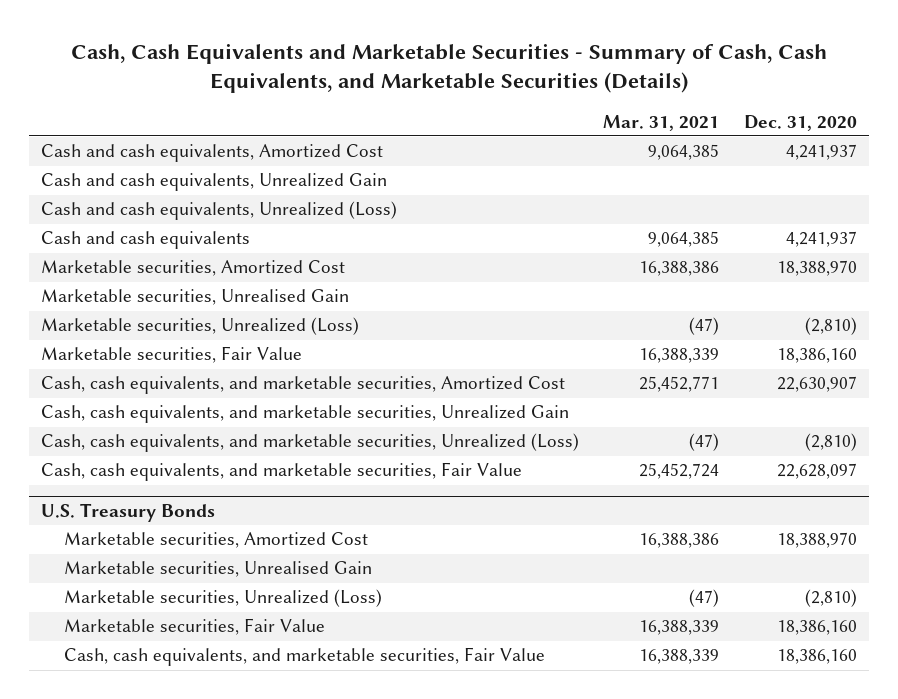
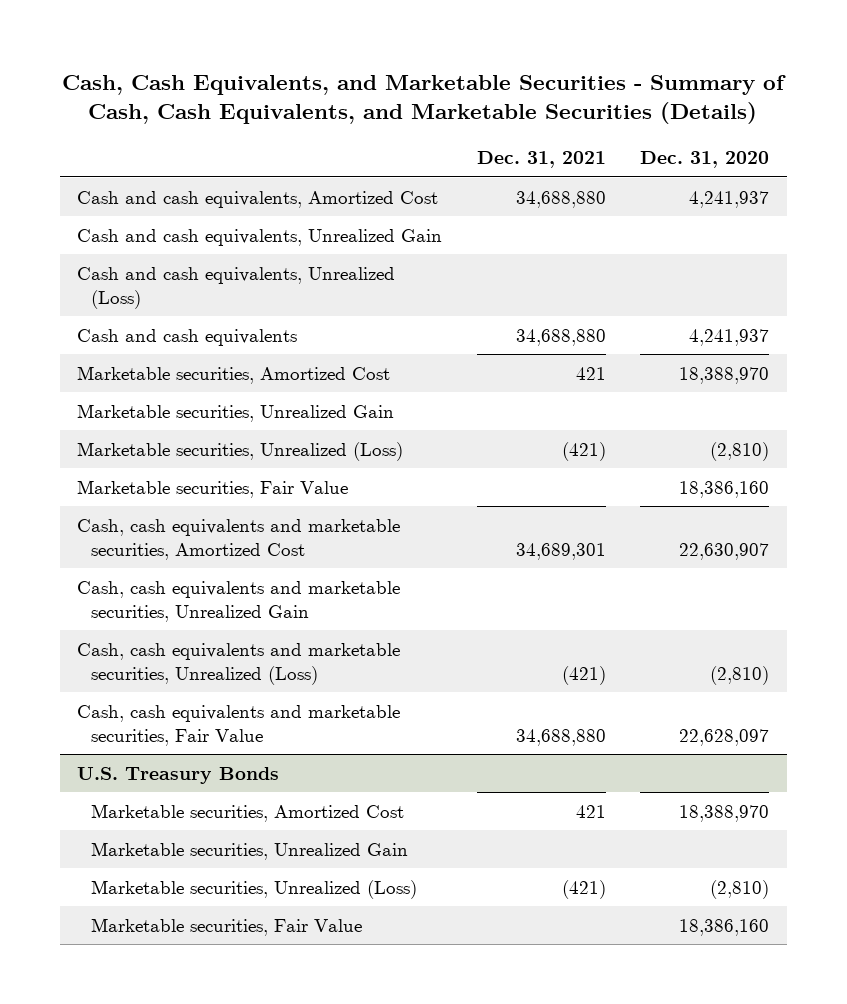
[70,42,827,94] Cash, Cash Equivalents and Marketable Securities - Summary of Cash, Cash Equivalents, and Marketable Securities (Details) -> [62,74,787,125] Cash, Cash Equivalents, and Marketable Securities - Summary of Cash, Cash Equivalents, and Marketable Securities (Details)
[603,114,720,131] Mar. 31, 2021 -> none
none -> [476,151,606,169] Dec. 31, 2021
[41,289,350,306] Marketable securities, Unrealised Gain -> [77,403,395,422] Marketable securities, Unrealized Gain
[41,376,566,395] Cash, cash equivalents, and marketable securities, Amortized Cost -> [77,518,401,560] Cash, cash equivalents and marketable securities, Amortized Cost
[41,405,570,424] Cash, cash equivalents, and marketable securities, Unrealized Gain -> [77,580,401,622] Cash, cash equivalents and marketable securities, Unrealized Gain
[41,433,580,453] Cash, cash equivalents, and marketable securities, Unrealized (Loss) -> [77,642,401,685] Cash, cash equivalents and marketable securities, Unrealized (Loss)
[41,462,523,482] Cash, cash equivalents, and marketable securities, Fair Value -> [77,704,401,746] Cash, cash equivalents and marketable securities, Fair Value
[64,561,373,578] Marketable securities, Unrealised Gain -> [91,841,409,860] Marketable securities, Unrealized Gain
[64,647,546,667] Cash, cash equivalents, and marketable securities, Fair Value -> none

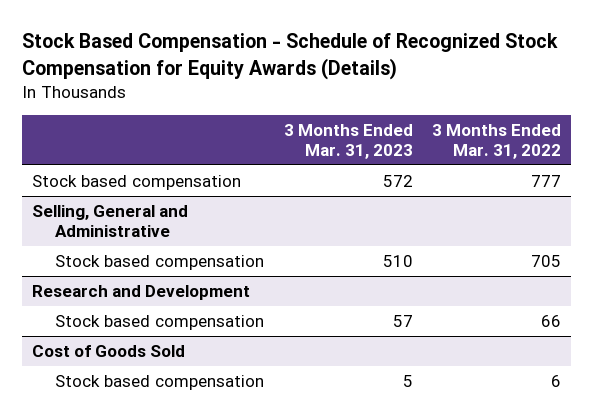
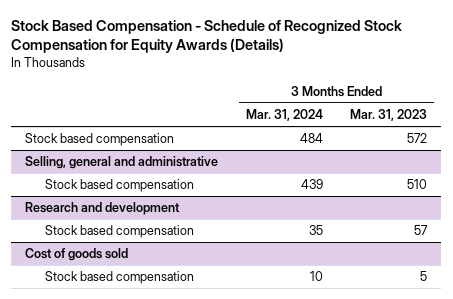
[432,123,562,159] 3 Months Ended Mar. 31, 2022 -> none
none -> [245,108,323,121] Mar. 31, 2024
[31,205,188,237] Selling, General and Administrative -> [25,156,219,170] Selling, general and administrative
[31,285,250,301] Research and Development -> [25,202,181,216] Research and development
[31,345,185,358] Cost of Goods Sold -> [25,248,129,262] Cost of goods sold

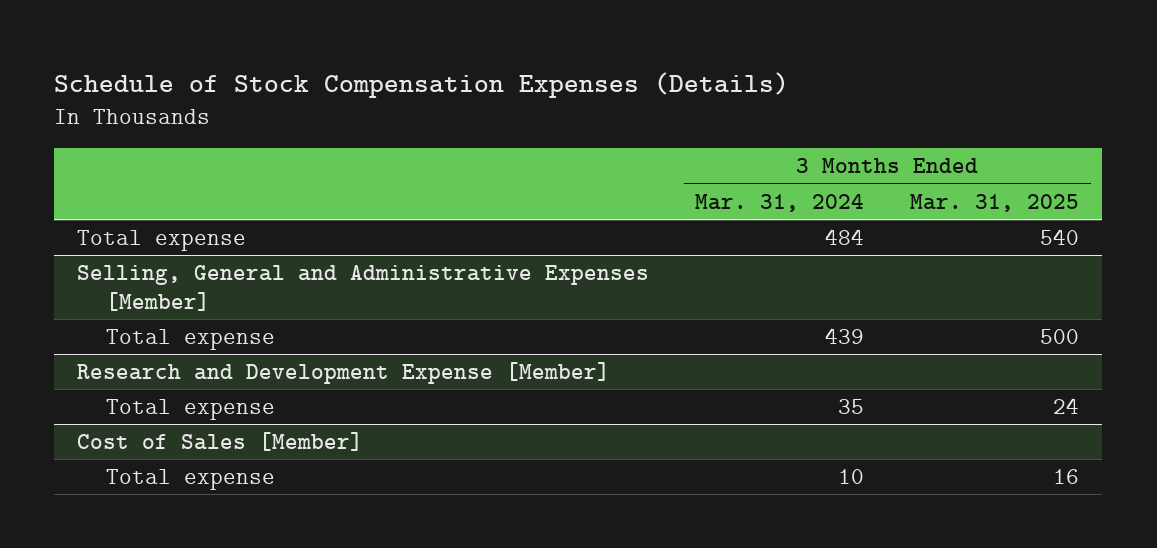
[11,19,403,54] Stock Based Compensation - Schedule of Recognized Stock Compensation for Equity Awards (Details) -> [54,71,790,98] Schedule of Stock Compensation Expenses (Details)
[350,108,428,121] Mar. 31, 2023 -> none
none -> [910,193,1080,212] Mar. 31, 2025
[45,225,195,239] Stock based compensation -> none
[45,271,195,285] Stock based compensation -> none
[25,133,175,147] Stock based compensation -> [77,230,247,252] Total expense
[25,156,219,170] Selling, general and administrative -> [77,265,650,311] Selling, General and Administrative Expenses [Member]
[45,179,195,193] Stock based compensation -> [106,329,276,351] Total expense
[25,202,181,216] Research and development -> [77,362,611,385] Research and Development Expense [Member]
none -> [106,399,276,421] Total expense
[25,248,129,262] Cost of goods sold -> [77,432,364,452] Cost of Sales [Member]
none -> [106,469,276,491] Total expense

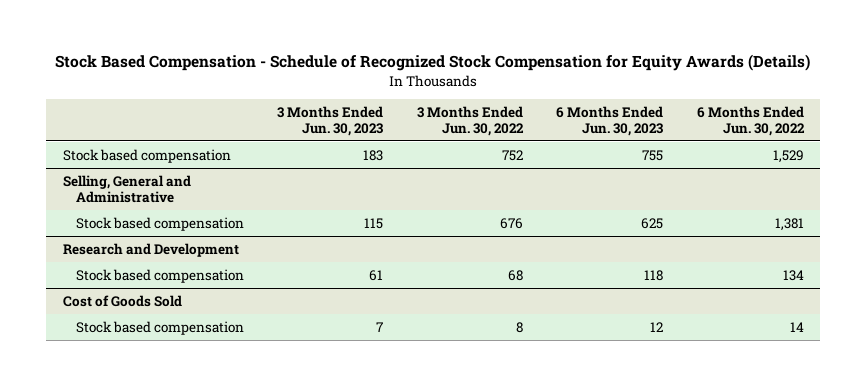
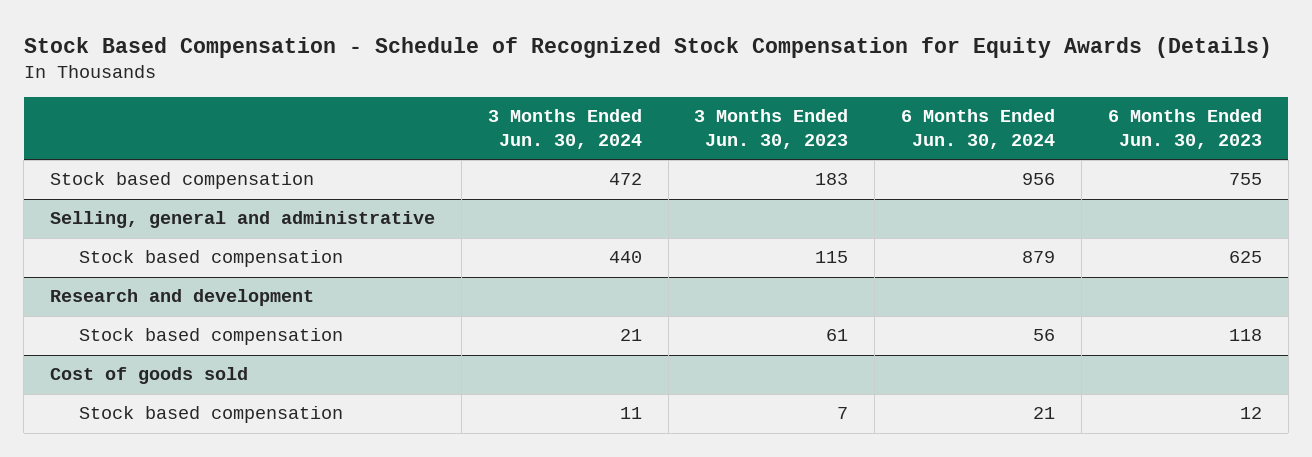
[416,105,524,136] 3 Months Ended Jun. 30, 2022 -> none
[696,105,805,136] 6 Months Ended Jun. 30, 2022 -> none
none -> [487,109,642,150] 3 Months Ended Jun. 30, 2024
none -> [901,109,1056,150] 6 Months Ended Jun. 30, 2024
[63,174,192,203] Selling, General and Administrative -> [49,211,435,229] Selling, general and administrative
[63,242,240,257] Research and Development -> [49,289,314,307] Research and development
[63,294,183,307] Cost of Goods Sold -> [49,367,248,385] Cost of goods sold

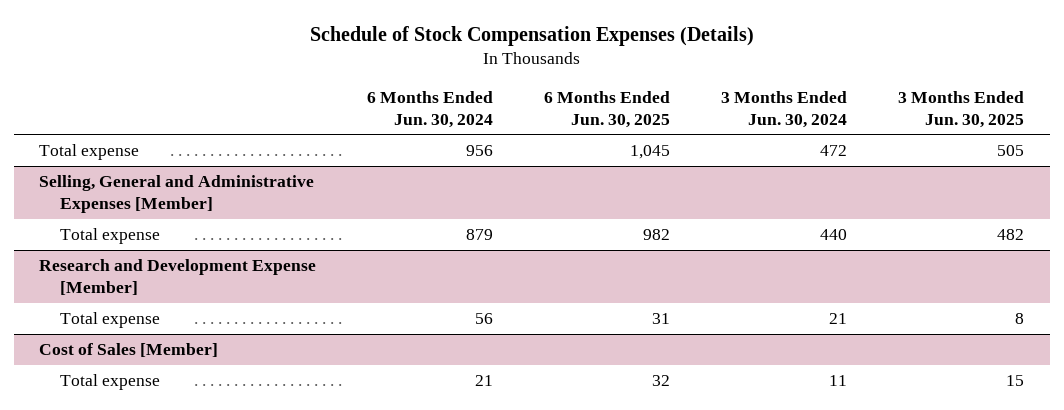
[23,36,1272,58] Stock Based Compensation - Schedule of Recognized Stock Compensation for Equity Awards (Details) -> [309,25,754,46] Schedule of Stock Compensation Expenses (Details)
[694,109,849,150] 3 Months Ended Jun. 30, 2023 -> none
[1107,109,1262,150] 6 Months Ended Jun. 30, 2023 -> none
none -> [544,90,671,128] 6 Months Ended Jun. 30, 2025
none -> [898,90,1025,128] 3 Months Ended Jun. 30, 2025
[49,172,314,190] Stock based compensation -> [39,143,140,160] Total expense
[49,211,435,229] Selling, general and administrative -> [39,174,315,214] Selling, General and Administrative Expenses [Member]
[79,250,344,268] Stock based compensation -> [59,227,160,244] Total expense
[49,289,314,307] Research and development -> [39,258,317,296] Research and Development Expense [Member]
[79,328,344,346] Stock based compensation -> [59,311,160,328] Total expense
[49,367,248,385] Cost of goods sold -> [39,342,219,357] Cost of Sales [Member]
[79,406,344,424] Stock based compensation -> [59,373,160,390] Total expense

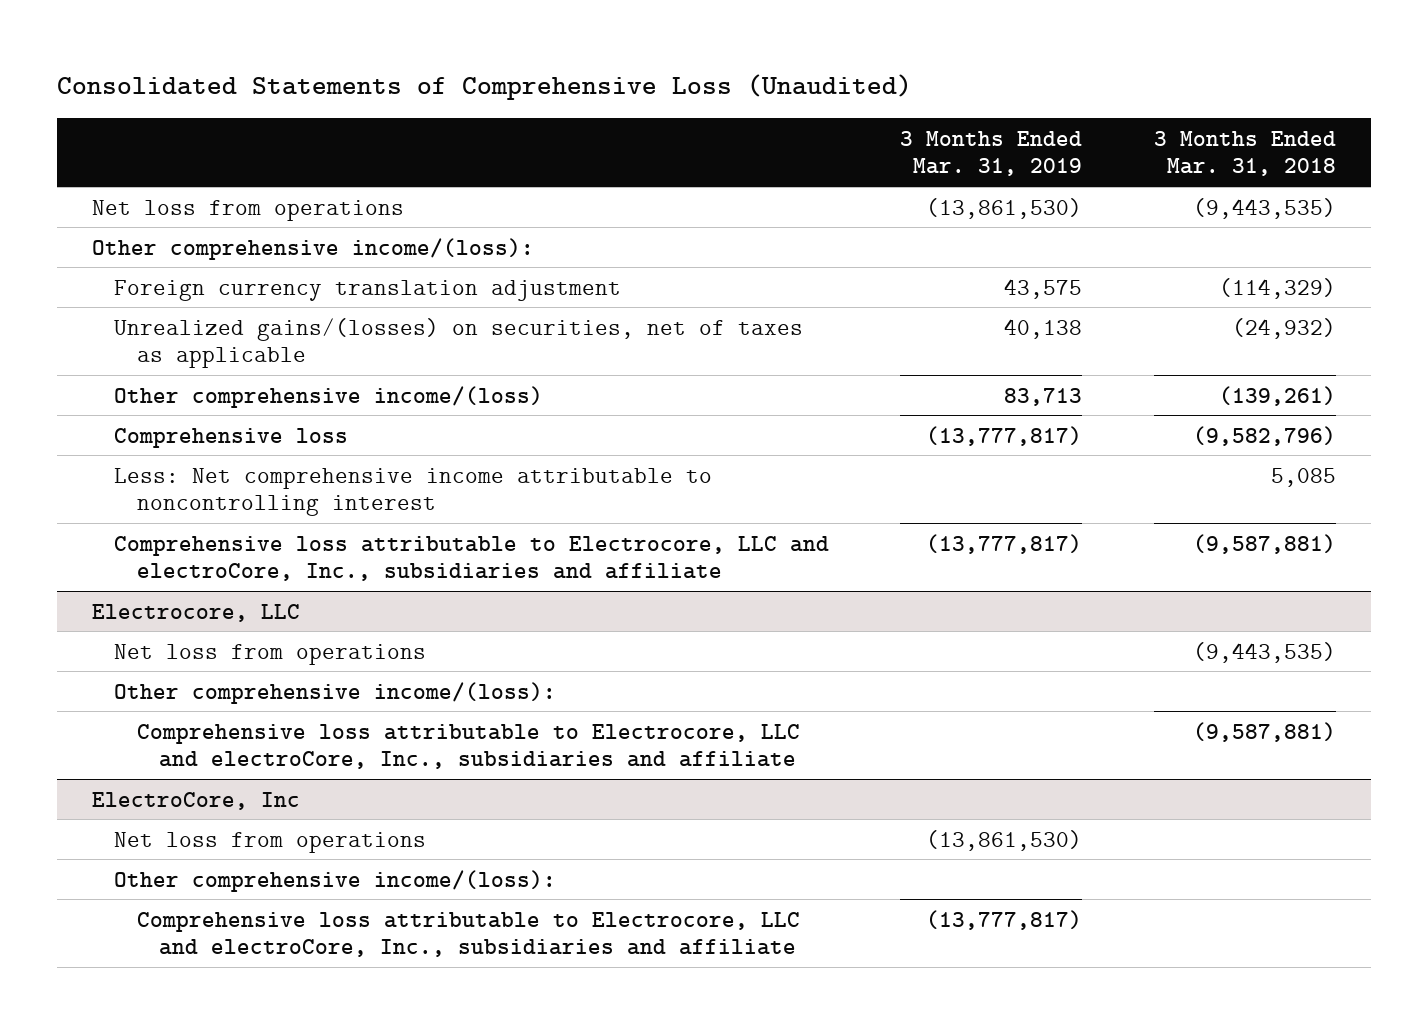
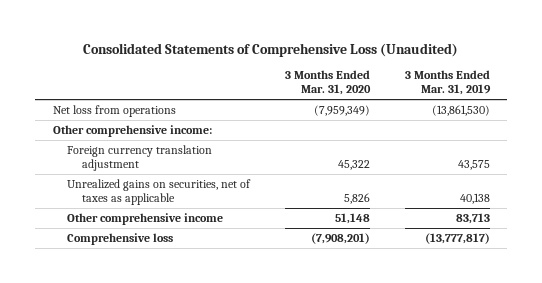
[1153,130,1336,177] 3 Months Ended Mar. 31, 2018 -> none
none -> [284,70,371,96] 3 Months Ended Mar. 31, 2020
[92,237,535,260] Other comprehensive income/(loss): -> [52,125,212,138] Other comprehensive income:
[114,317,804,369] Unrealized gains/(losses) on securities, net of taxes as applicable -> [67,179,252,205] Unrealized gains on securities, net of taxes as applicable
[114,385,544,408] Other comprehensive income/(loss) -> [67,213,224,226] Other comprehensive income
[114,467,713,517] Less: Net comprehensive income attributable to noncontrolling interest -> none
[114,535,830,582] Comprehensive loss attributable to Electrocore, LLC and electroCore, Inc., subsidiaries and affiliate -> none
[92,603,301,622] Electrocore, LLC -> none
[114,643,427,665] Net loss from operations -> none
[114,681,557,704] Other comprehensive income/(loss): -> none
[136,723,800,770] Comprehensive loss attributable to Electrocore, LLC and electroCore, Inc., subsidiaries and affiliate -> none
[92,791,301,810] ElectroCore, Inc -> none
[114,831,427,853] Net loss from operations -> none
[114,869,557,892] Other comprehensive income/(loss): -> none
[136,911,800,958] Comprehensive loss attributable to Electrocore, LLC and electroCore, Inc., subsidiaries and affiliate -> none

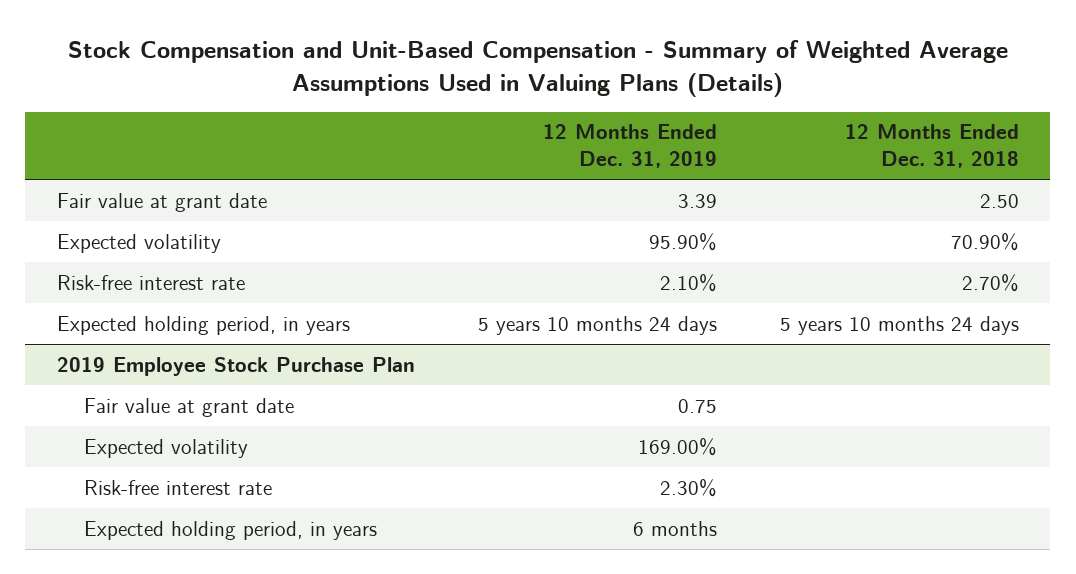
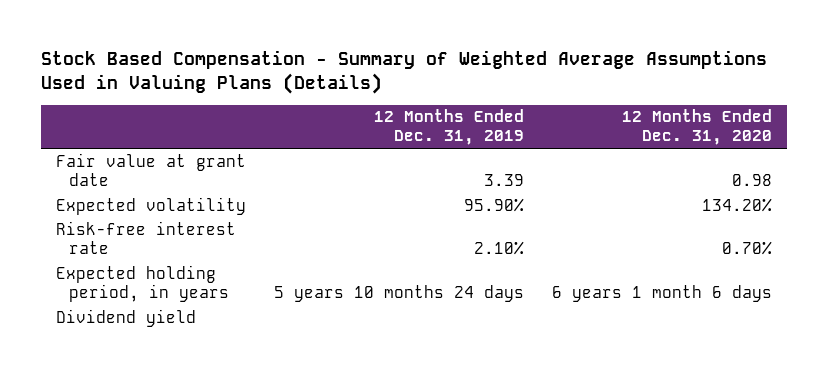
[67,40,1008,97] Stock Compensation and Unit-Based Compensation - Summary of Weighted Average Assumptions Used in Valuing Plans (Details) -> [41,50,768,95] Stock Based Compensation - Summary of Weighted Average Assumptions Used in Valuing Plans (Details)
[844,124,1019,169] 12 Months Ended Dec. 31, 2018 -> none
none -> [622,109,773,146] 12 Months Ended Dec. 31, 2020
[56,356,415,376] 2019 Employee Stock Purchase Plan -> none
[84,397,295,417] Fair value at grant date -> none
[84,438,249,458] Expected volatility -> none
[84,479,273,495] Risk-free interest rate -> none
[84,520,378,540] Expected holding period, in years -> none
none -> [55,308,196,327] Dividend yield

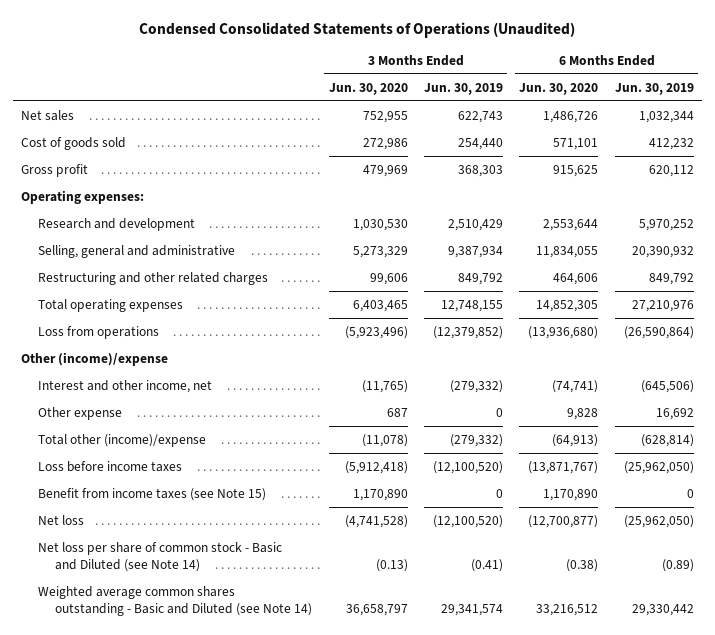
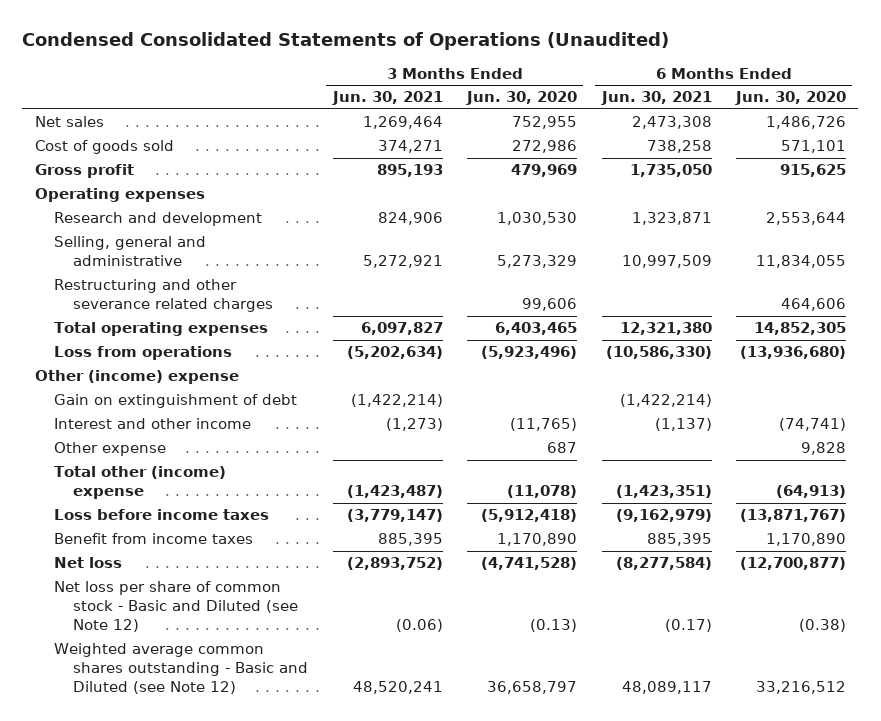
[424,82,504,95] Jun. 30, 2019 -> none
[614,82,694,95] Jun. 30, 2019 -> none
none -> [331,91,443,106] Jun. 30, 2021
none -> [600,91,712,106] Jun. 30, 2021
[20,189,144,204] Operating expenses: -> [34,188,205,203] Operating expenses
[37,271,268,285] Restructuring and other related charges -> [53,279,274,313] Restructuring and other severance related charges
[20,351,168,366] Other (income)/expense -> [34,370,239,385] Other (income) expense
none -> [53,394,297,409] Gain on extinguishment of debt
[37,379,212,393] Interest and other income, net -> [53,418,251,430] Interest and other income
[37,433,206,447] Total other (income)/expense -> [53,466,226,500] Total other (income) expense
[37,487,266,501] Benefit from income taxes (see Note 15) -> [53,533,253,545] Benefit from income taxes
[37,541,282,572] Net loss per share of common stock - Basic and Diluted (see Note 14) -> [53,581,299,633] Net loss per share of common stock - Basic and Diluted (see Note 12)
[37,585,313,616] Weighted average common shares outstanding - Basic and Diluted (see Note 14) -> [53,643,309,695] Weighted average common shares outstanding - Basic and Diluted (see Note 12)

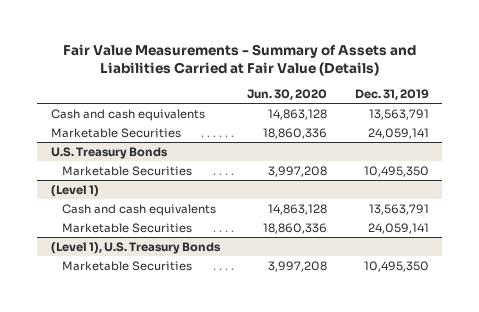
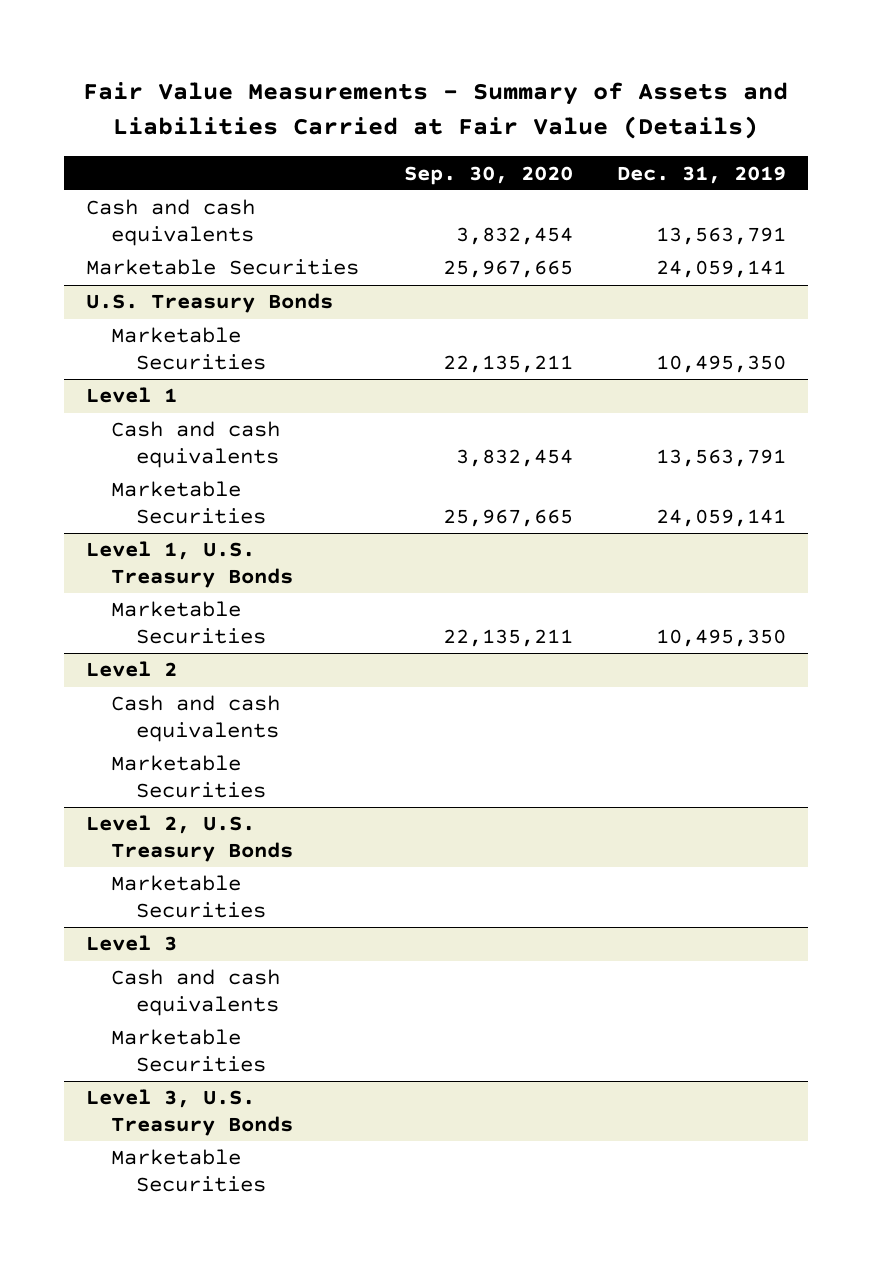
[247,89,328,101] Jun. 30, 2020 -> none
none -> [403,165,573,185] Sep. 30, 2020
[50,184,99,197] (Level 1) -> [86,387,178,404] Level 1
[50,241,221,254] (Level 1), U.S. Treasury Bonds -> [86,541,294,588] Level 1, U.S. Treasury Bonds
none -> [86,661,178,678] Level 2
none -> [111,695,281,742] Cash and cash equivalents
none -> [111,755,266,798] Marketable Securities
none -> [86,815,294,862] Level 2, U.S. Treasury Bonds
none -> [111,875,266,918] Marketable Securities
none -> [86,935,178,952] Level 3
none -> [111,969,281,1016] Cash and cash equivalents
none -> [111,1029,266,1072] Marketable Securities
none -> [86,1089,294,1136] Level 3, U.S. Treasury Bonds
none -> [111,1149,266,1192] Marketable Securities

